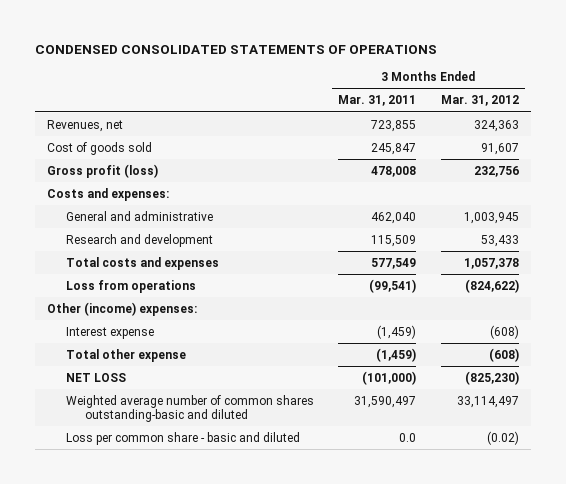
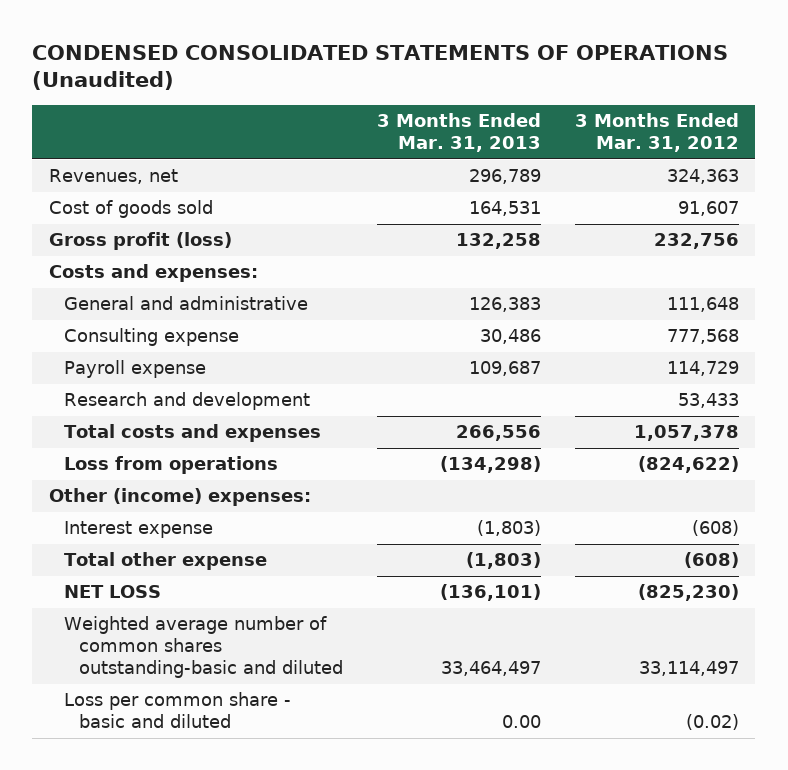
[35,44,438,54] CONDENSED CONSOLIDATED STATEMENTS OF OPERATIONS -> [32,44,729,91] CONDENSED CONSOLIDATED STATEMENTS OF OPERATIONS (Unaudited)
[338,95,417,107] Mar. 31, 2011 -> none
none -> [376,113,541,153] 3 Months Ended Mar. 31, 2013
[463,211,519,224] 1,003,945 -> [666,297,739,313] 111,648
none -> [64,328,240,347] Consulting expense
none -> [64,360,207,379] Payroll expense

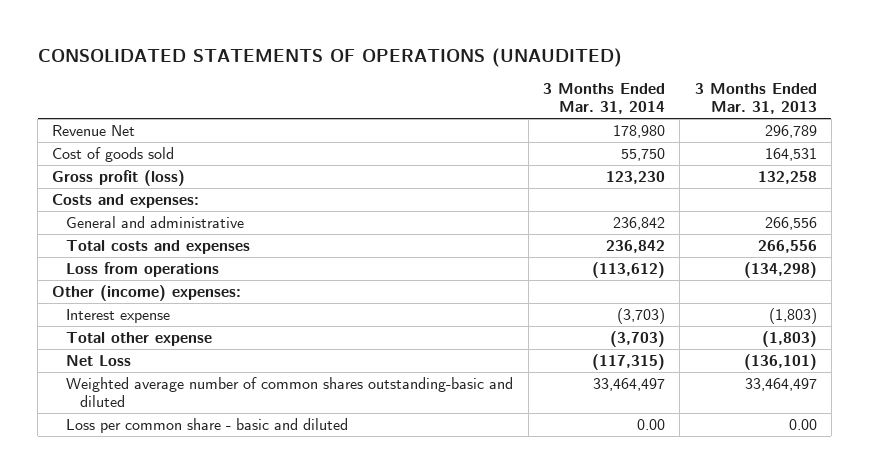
[32,44,729,91] CONDENSED CONSOLIDATED STATEMENTS OF OPERATIONS (Unaudited) -> [37,47,622,67] CONSOLIDATED STATEMENTS OF OPERATIONS (UNAUDITED)
[574,113,739,153] 3 Months Ended Mar. 31, 2012 -> none
none -> [542,83,665,115] 3 Months Ended Mar. 31, 2014
[49,169,179,185] Revenues, net -> [52,124,136,136] Revenue Net
[64,328,240,347] Consulting expense -> none
[64,360,207,379] Payroll expense -> none
[64,392,311,411] Research and development -> none
[468,297,541,313] 126,383 -> [764,216,817,230] 266,556
[64,585,162,599] NET LOSS -> [66,354,132,366] Net Loss

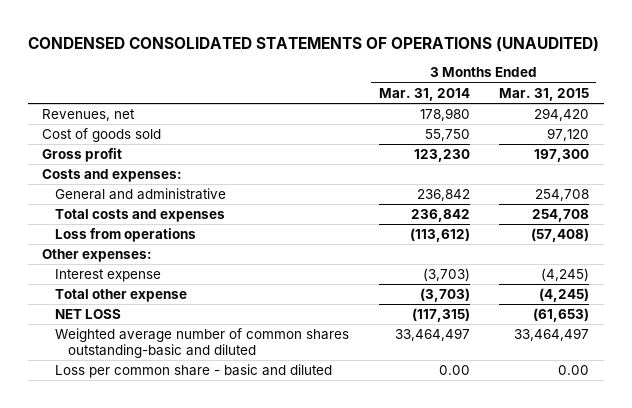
[37,47,622,67] CONSOLIDATED STATEMENTS OF OPERATIONS (UNAUDITED) -> [27,36,599,52] CONDENSED CONSOLIDATED STATEMENTS OF OPERATIONS (UNAUDITED)
[694,83,817,115] 3 Months Ended Mar. 31, 2013 -> none
none -> [499,87,590,101] Mar. 31, 2015
[52,124,136,136] Revenue Net -> [42,109,136,122] Revenues, net
[52,169,186,186] Gross profit (loss) -> [42,148,123,163] Gross profit
[52,284,242,301] Other (income) expenses: -> [42,249,153,263] Other expenses:
[66,354,132,366] Net Loss -> [55,309,122,320] NET LOSS

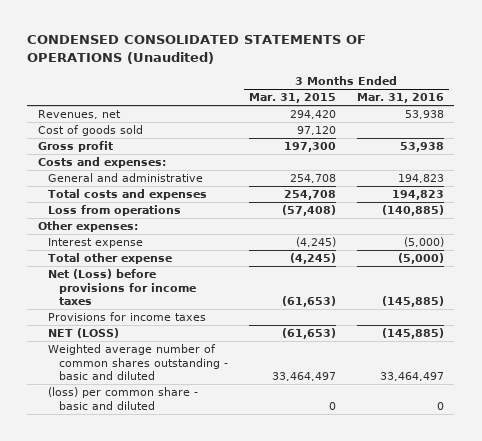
[27,36,599,52] CONDENSED CONSOLIDATED STATEMENTS OF OPERATIONS (UNAUDITED) -> [27,35,367,64] CONDENSED CONSOLIDATED STATEMENTS OF OPERATIONS (Unaudited)
[378,87,470,101] Mar. 31, 2014 -> none
none -> [356,93,444,104] Mar. 31, 2016
none -> [48,269,197,306] Net (Loss) before provisions for income taxes
none -> [48,312,207,322] Provisions for income taxes
[55,309,122,320] NET LOSS -> [48,328,120,339] NET (LOSS)
[55,328,350,358] Weighted average number of common shares outstanding-basic and diluted -> [48,344,229,381] Weighted average number of common shares outstanding - basic and diluted
[55,364,333,379] Loss per common share - basic and diluted -> [48,387,199,410] (loss) per common share - basic and diluted
[558,365,590,376] 0.00 -> [328,401,336,410] 0

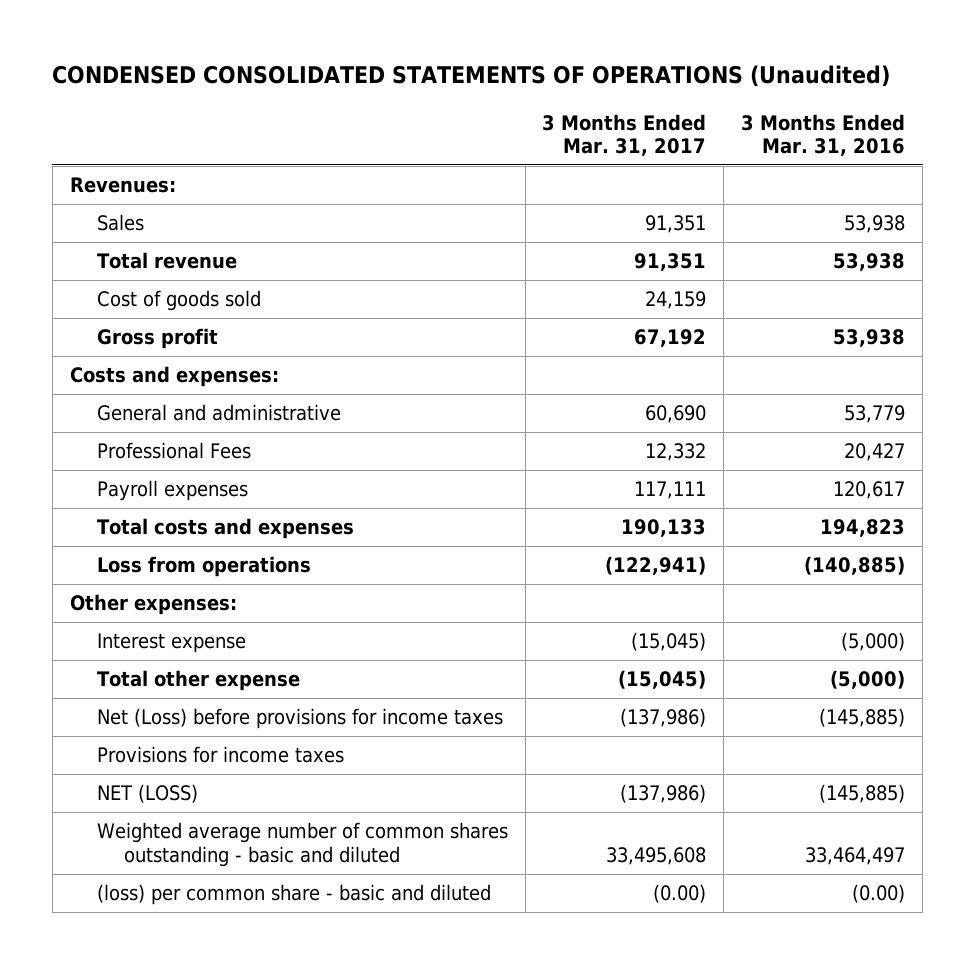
[248,93,336,104] Mar. 31, 2015 -> none
none -> [542,113,707,156] 3 Months Ended Mar. 31, 2017
none -> [69,177,176,194] Revenues:
[37,110,121,120] Revenues, net -> [96,214,144,232] Sales
none -> [96,252,237,270] Total revenue
[397,174,444,184] 194,823 -> [844,405,906,424] 53,779
none -> [96,442,251,460] Professional Fees
none -> [96,480,248,502] Payroll expenses
[436,401,444,410] 0 -> [852,884,906,904] (0.00)

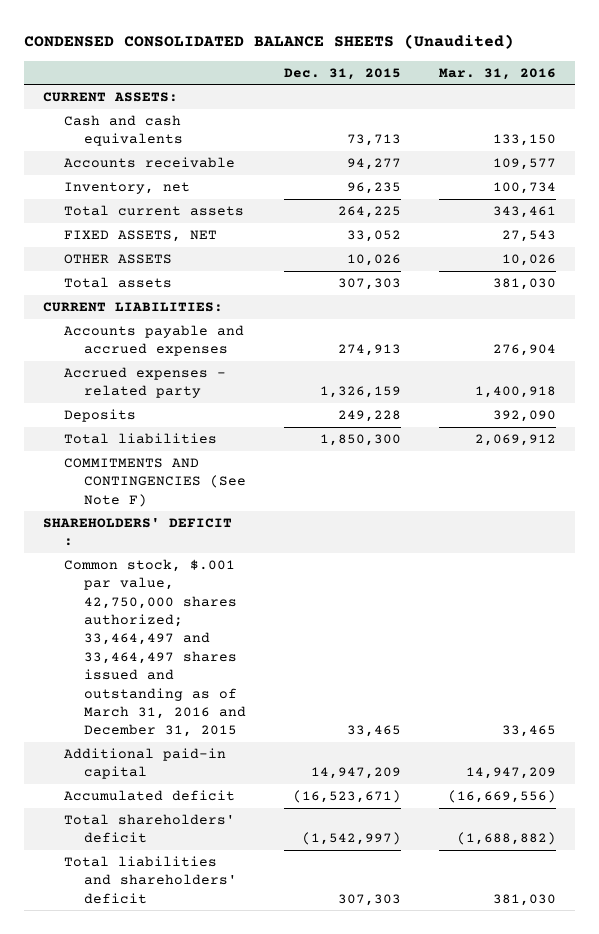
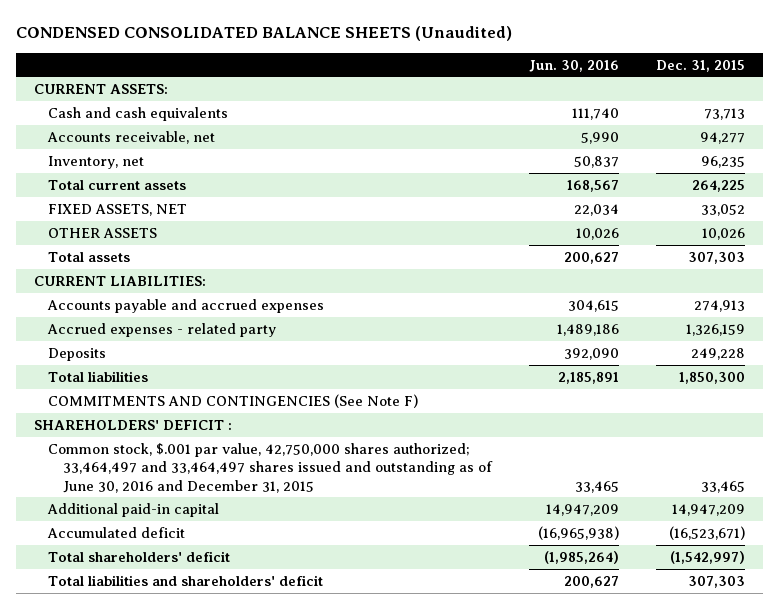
[438,67,556,80] Mar. 31, 2016 -> none
none -> [528,59,619,72] Jun. 30, 2016
[63,156,235,168] Accounts receivable -> [47,130,216,144] Accounts receivable, net
[63,558,247,738] Common stock, $.001 par value, 42,750,000 shares authorized; 33,464,497 and 33,464,497 shares issued and outstanding as of March 31, 2016 and December 31, 2015 -> [48,442,493,493] Common stock, $.001 par value, 42,750,000 shares authorized; 33,464,497 and 33,464,497 shares issued and outstanding as of June 30, 2016 and December 31, 2015

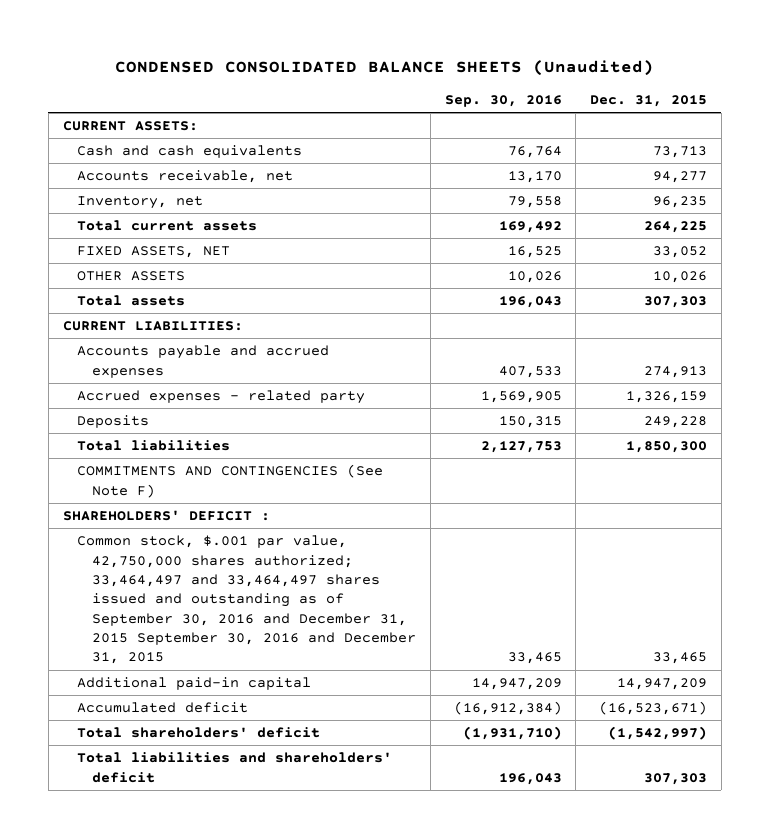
[528,59,619,72] Jun. 30, 2016 -> none
none -> [444,94,562,107] Sep. 30, 2016
[48,442,493,493] Common stock, $.001 par value, 42,750,000 shares authorized; 33,464,497 and 33,464,497 shares issued and outstanding as of June 30, 2016 and December 31, 2015 -> [77,535,417,665] Common stock, $.001 par value, 42,750,000 shares authorized; 33,464,497 and 33,464,497 shares issued and outstanding as of September 30, 2016 and December 31, 2015 September 30, 2016 and December 31, 2015

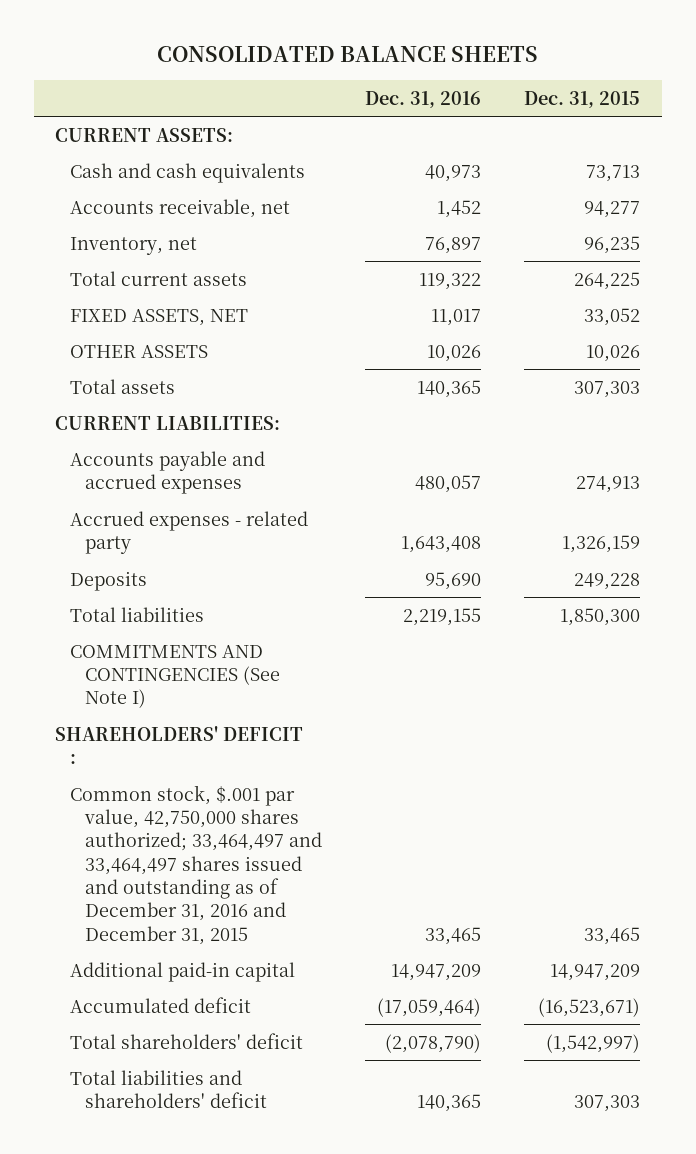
[114,59,654,76] CONDENSED CONSOLIDATED BALANCE SHEETS (Unaudited) -> [156,45,538,62] CONSOLIDATED BALANCE SHEETS
[444,94,562,107] Sep. 30, 2016 -> none
none -> [365,90,482,108] Dec. 31, 2016
[77,464,384,498] COMMITMENTS AND CONTINGENCIES (See Note F) -> [70,644,280,709] COMMITMENTS AND CONTINGENCIES (See Note I)
[77,535,417,665] Common stock, $.001 par value, 42,750,000 shares authorized; 33,464,497 and 33,464,497 shares issued and outstanding as of September 30, 2016 and December 31, 2015 September 30, 2016 and December 31, 2015 -> [70,784,322,945] Common stock, $.001 par value, 42,750,000 shares authorized; 33,464,497 and 33,464,497 shares issued and outstanding as of December 31, 2016 and December 31, 2015

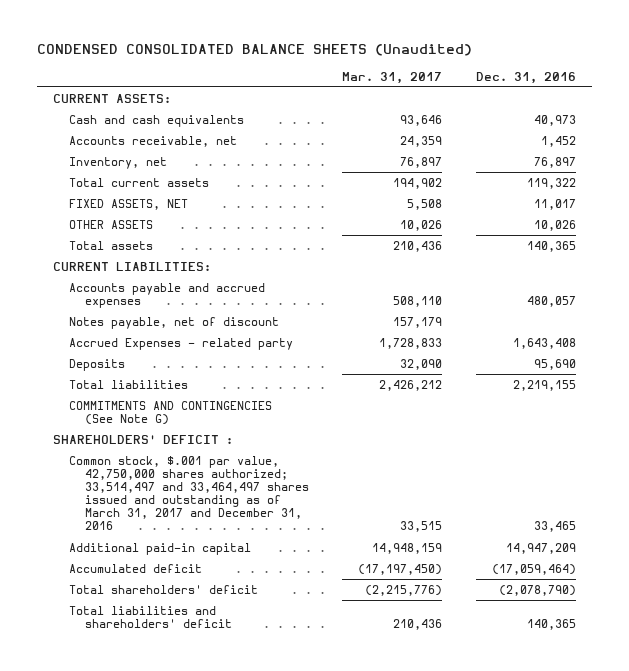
[156,45,538,62] CONSOLIDATED BALANCE SHEETS -> [36,44,472,57] CONDENSED CONSOLIDATED BALANCE SHEETS (Unaudited)
[524,90,641,108] Dec. 31, 2015 -> none
none -> [342,71,443,84] Mar. 31, 2017
none -> [69,316,280,329] Notes payable, net of discount
[70,510,309,555] Accrued expenses - related party -> [69,337,294,350] Accrued Expenses - related party
[70,644,280,709] COMMITMENTS AND CONTINGENCIES (See Note I) -> [69,400,273,426] COMMITMENTS AND CONTINGENCIES (See Note G)
[70,784,322,945] Common stock, $.001 par value, 42,750,000 shares authorized; 33,464,497 and 33,464,497 shares issued and outstanding as of December 31, 2016 and December 31, 2015 -> [69,455,310,531] Common stock, $.001 par value, 42,750,000 shares authorized; 33,514,497 and 33,464,497 shares issued and outstanding as of March 31, 2017 and December 31, 2016

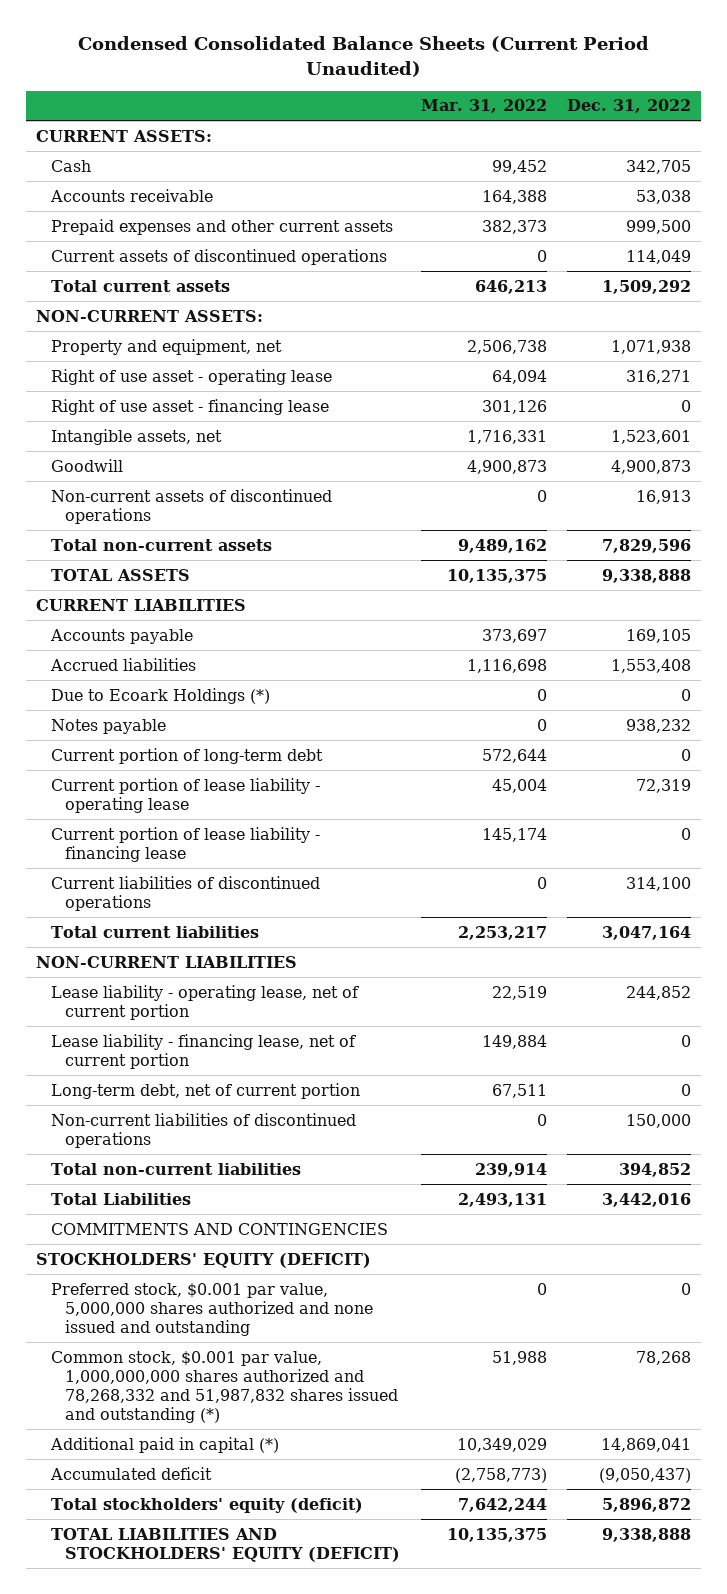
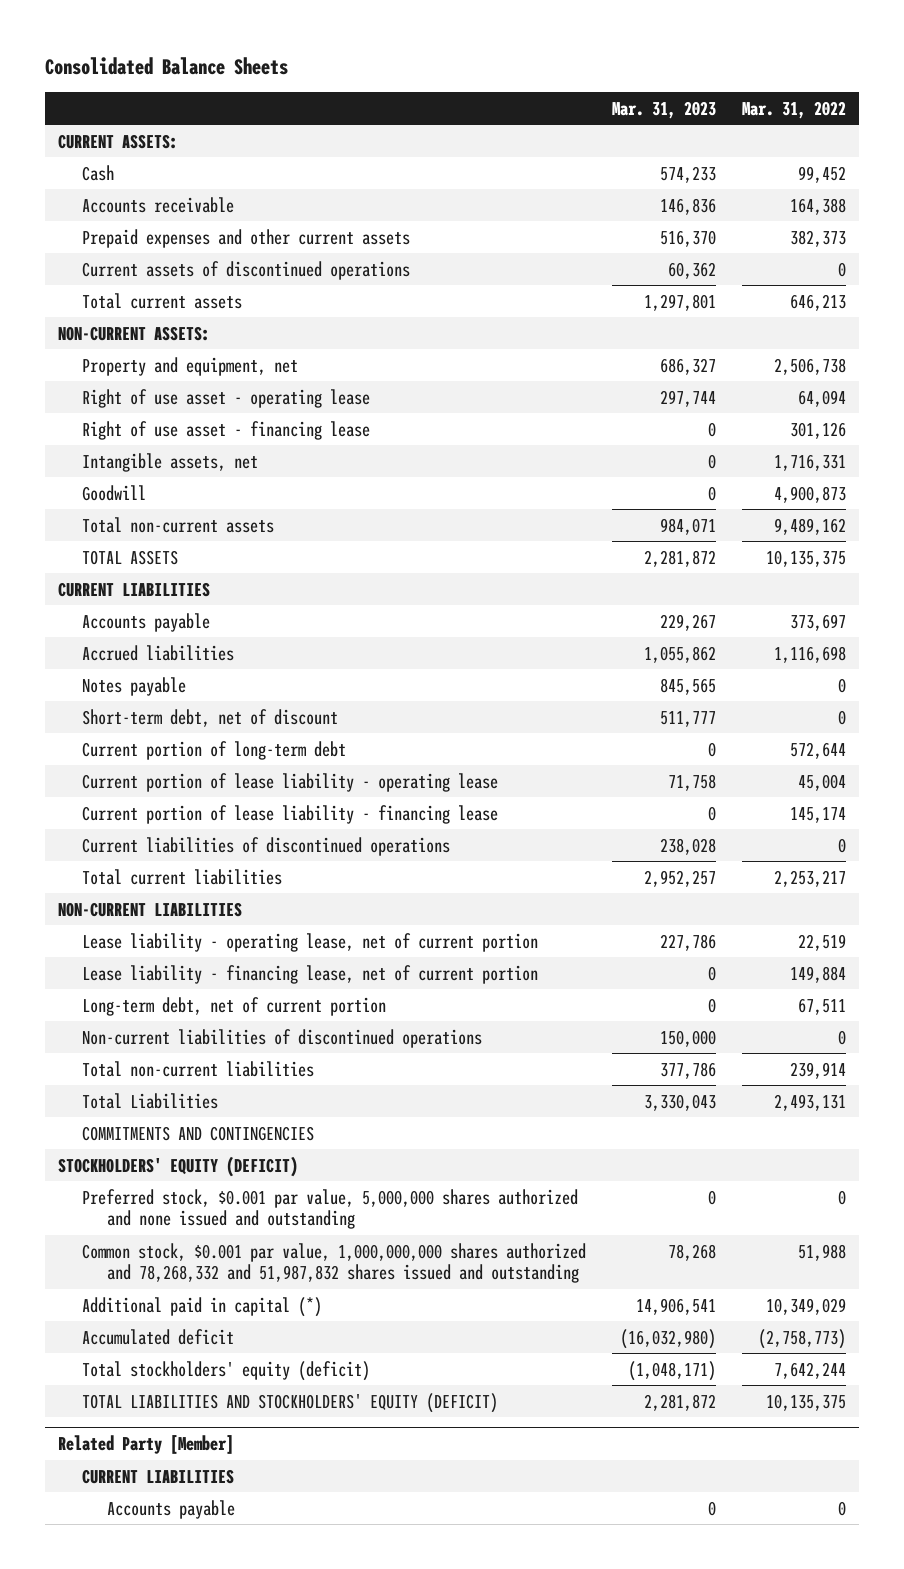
[77,36,649,77] Condensed Consolidated Balance Sheets (Current Period Unaudited) -> [45,56,289,75] Consolidated Balance Sheets
[567,99,692,114] Dec. 31, 2022 -> none
none -> [612,100,717,119] Mar. 31, 2023
[50,488,332,524] Non-current assets of discontinued operations -> none
[50,687,270,704] Due to Ecoark Holdings (*) -> none
none -> [82,708,339,727] Short-term debt, net of discount
[50,1350,399,1424] Common stock, $0.001 par value, 1,000,000,000 shares authorized and 78,268,332 and 51,987,832 shares issued and outstanding (*) -> [82,1242,587,1284] Common stock, $0.001 par value, 1,000,000,000 shares authorized and 78,268,332 and 51,987,832 shares issued and outstanding
none -> [58,1435,235,1455] Related Party [Member]
none -> [82,1468,235,1484] CURRENT LIABILITIES
none -> [106,1499,235,1519] Accounts payable

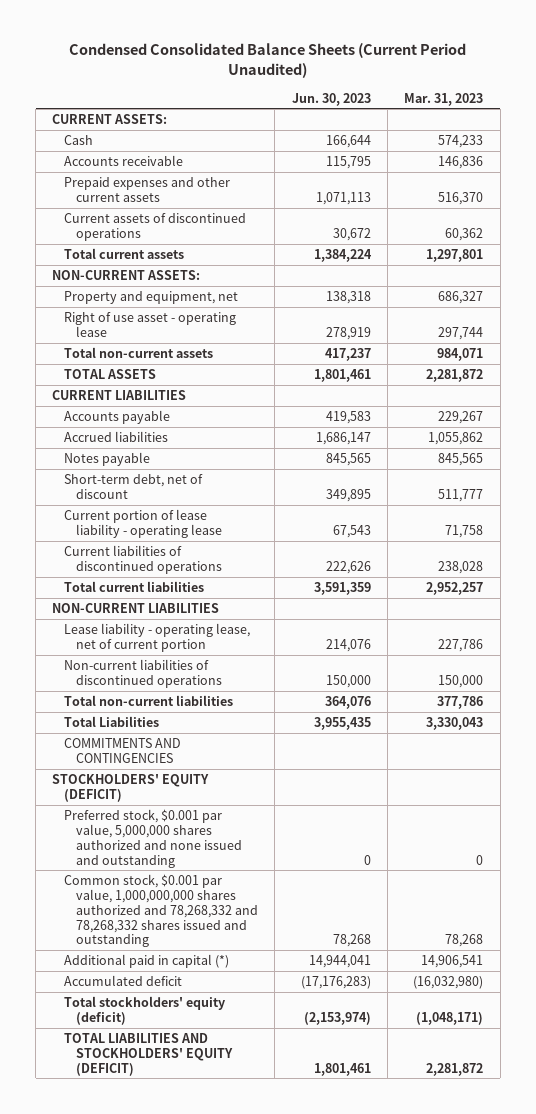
[45,56,289,75] Consolidated Balance Sheets -> [68,43,466,79] Condensed Consolidated Balance Sheets (Current Period Unaudited)
[741,100,846,119] Mar. 31, 2022 -> none
none -> [291,92,371,106] Jun. 30, 2023
[82,420,371,440] Right of use asset - financing lease -> none
[82,452,259,472] Intangible assets, net -> none
[82,484,147,501] Goodwill -> none
[82,740,347,760] Current portion of long-term debt -> none
[82,804,499,824] Current portion of lease liability - financing lease -> none
[82,964,539,984] Lease liability - financing lease, net of current portion -> none
[82,996,387,1016] Long-term debt, net of current portion -> none
[82,1242,587,1284] Common stock, $0.001 par value, 1,000,000,000 shares authorized and 78,268,332 and 51,987,832 shares issued and outstanding -> [64,873,258,948] Common stock, $0.001 par value, 1,000,000,000 shares authorized and 78,268,332 and 78,268,332 shares issued and outstanding
[58,1435,235,1455] Related Party [Member] -> none
[82,1468,235,1484] CURRENT LIABILITIES -> none
[106,1499,235,1519] Accounts payable -> none

